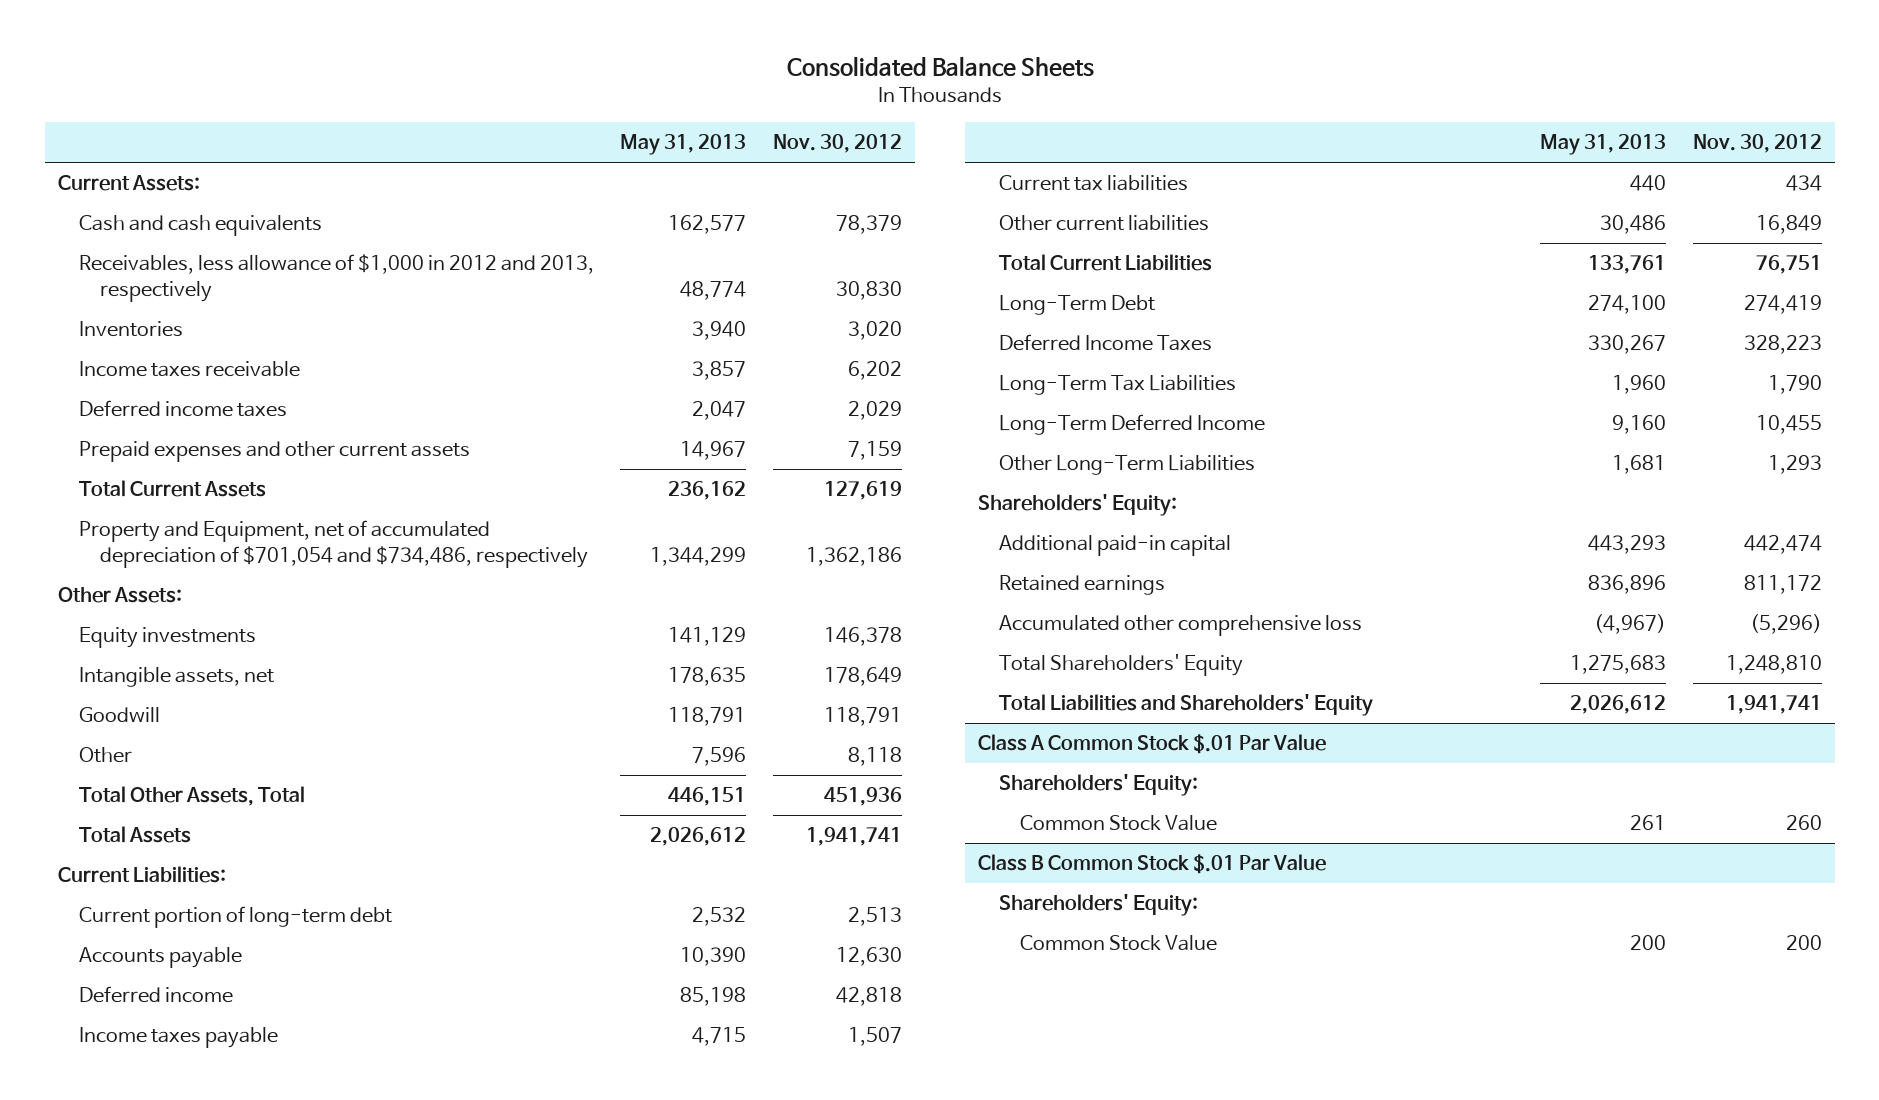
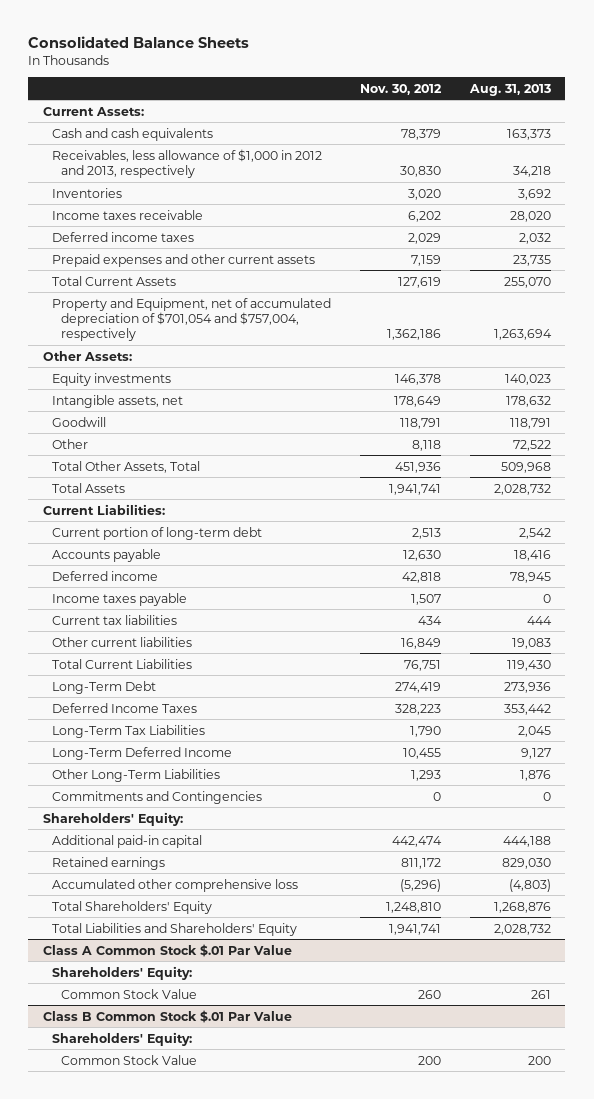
[620,134,747,156] May 31, 2013 -> none
none -> [468,83,551,96] Aug. 31, 2013
[78,520,588,568] Property and Equipment, net of accumulated depreciation of $701,054 and $734,486, respectively -> [51,297,331,341] Property and Equipment, net of accumulated depreciation of $701,054 and $757,004, respectively
none -> [51,790,262,804] Commitments and Contingencies

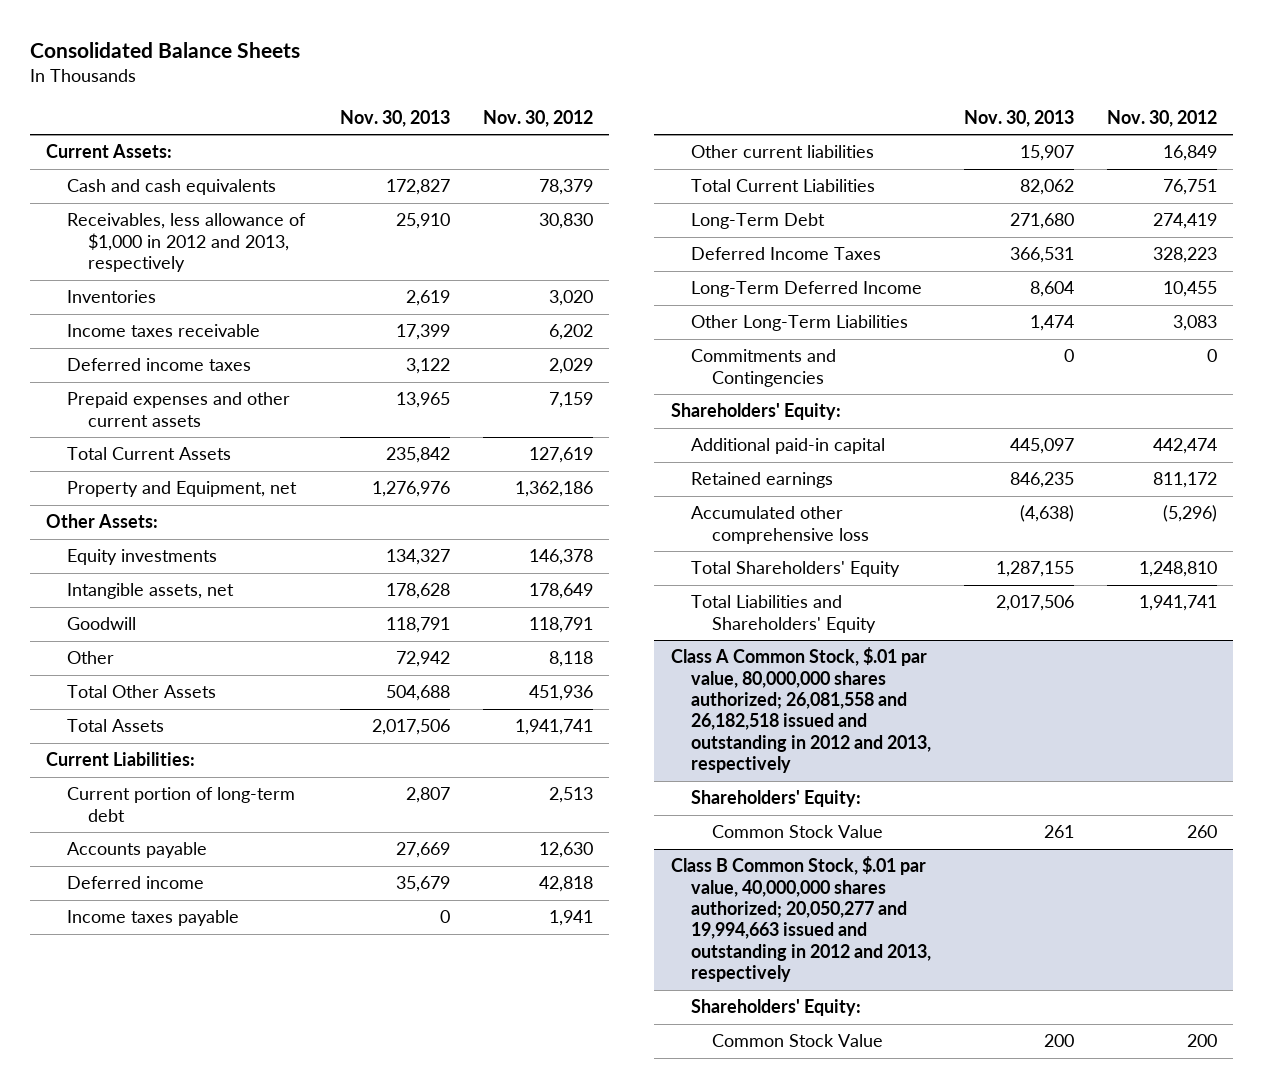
[468,83,551,96] Aug. 31, 2013 -> none
none -> [339,109,450,127] Nov. 30, 2013
[51,297,331,341] Property and Equipment, net of accumulated depreciation of $701,054 and $757,004, respectively -> [67,481,298,498] Property and Equipment, net
[51,460,200,473] Total Other Assets, Total -> [67,685,217,699] Total Other Assets
[51,614,177,625] Current tax liabilities -> none
[410,593,441,605] 1,507 -> [548,910,593,927] 1,941
[51,724,205,738] Long-Term Tax Liabilities -> none
[410,769,441,781] 1,293 -> [1172,315,1217,332] 3,083
[42,943,292,957] Class A Common Stock $.01 Par Value -> none
none -> [670,647,932,774] Class A Common Stock, $.01 par value, 80,000,000 shares authorized; 26,081,558 and 26,182,518 issued and outstanding in 2012 and 2013, respectively
[42,1009,292,1023] Class B Common Stock $.01 Par Value -> none
none -> [670,856,932,983] Class B Common Stock, $.01 par value, 40,000,000 shares authorized; 20,050,277 and 19,994,663 issued and outstanding in 2012 and 2013, respectively

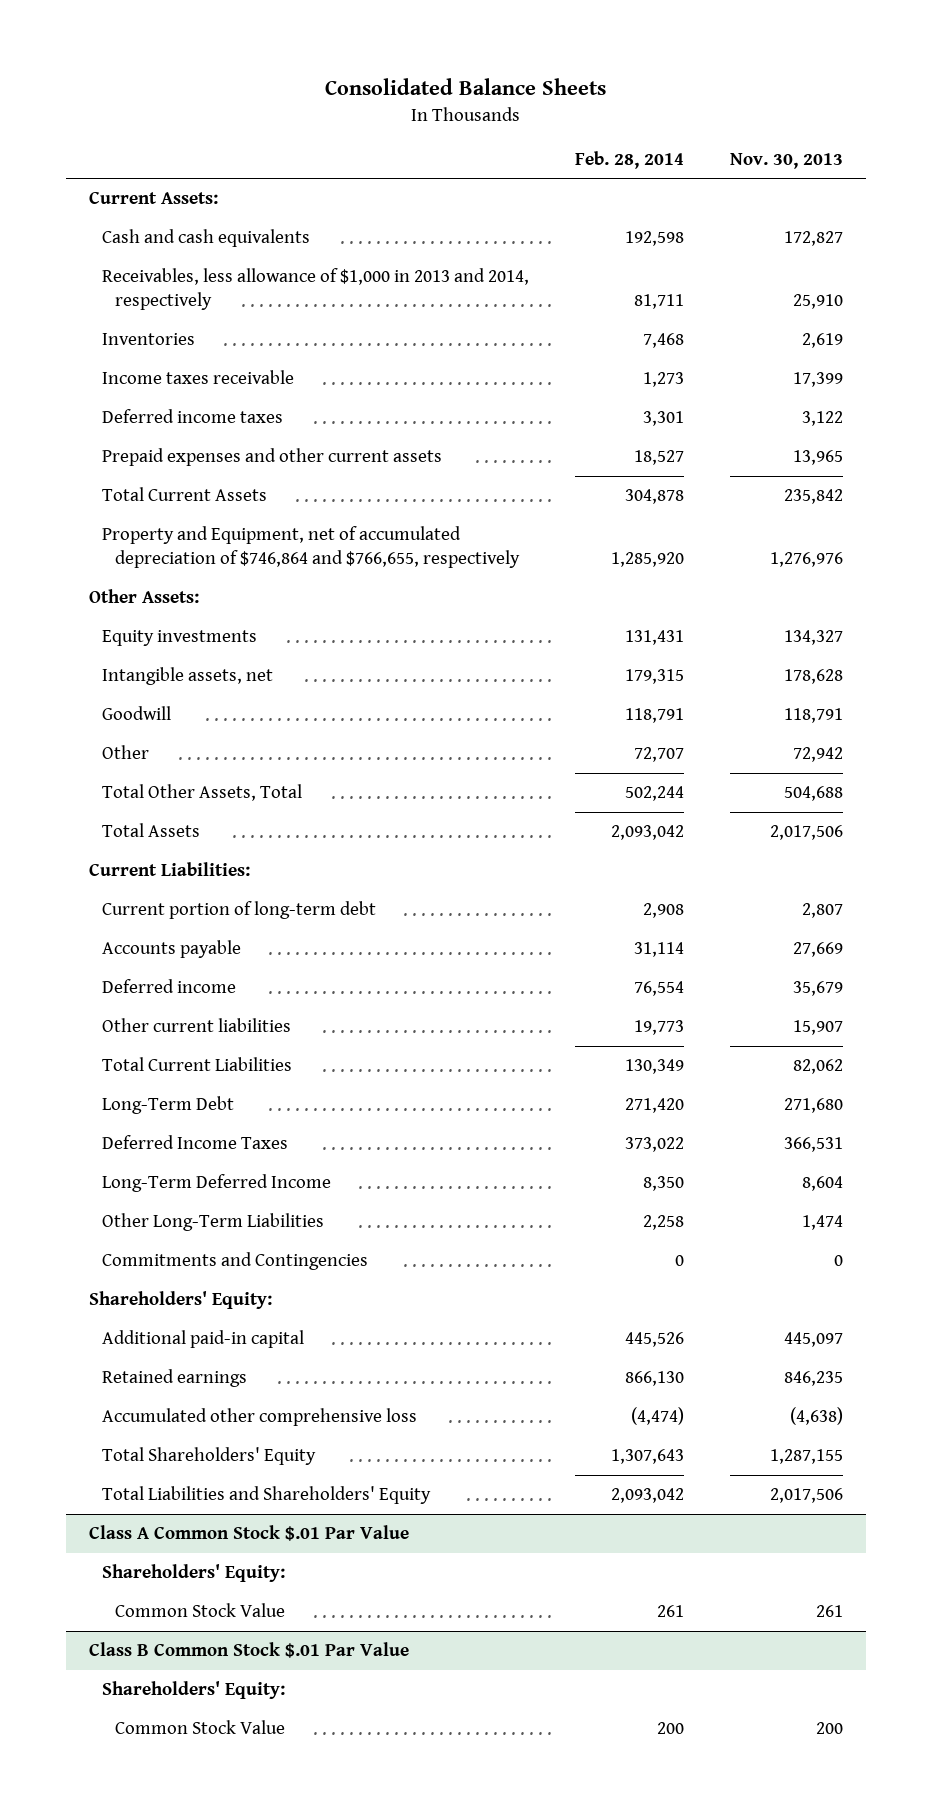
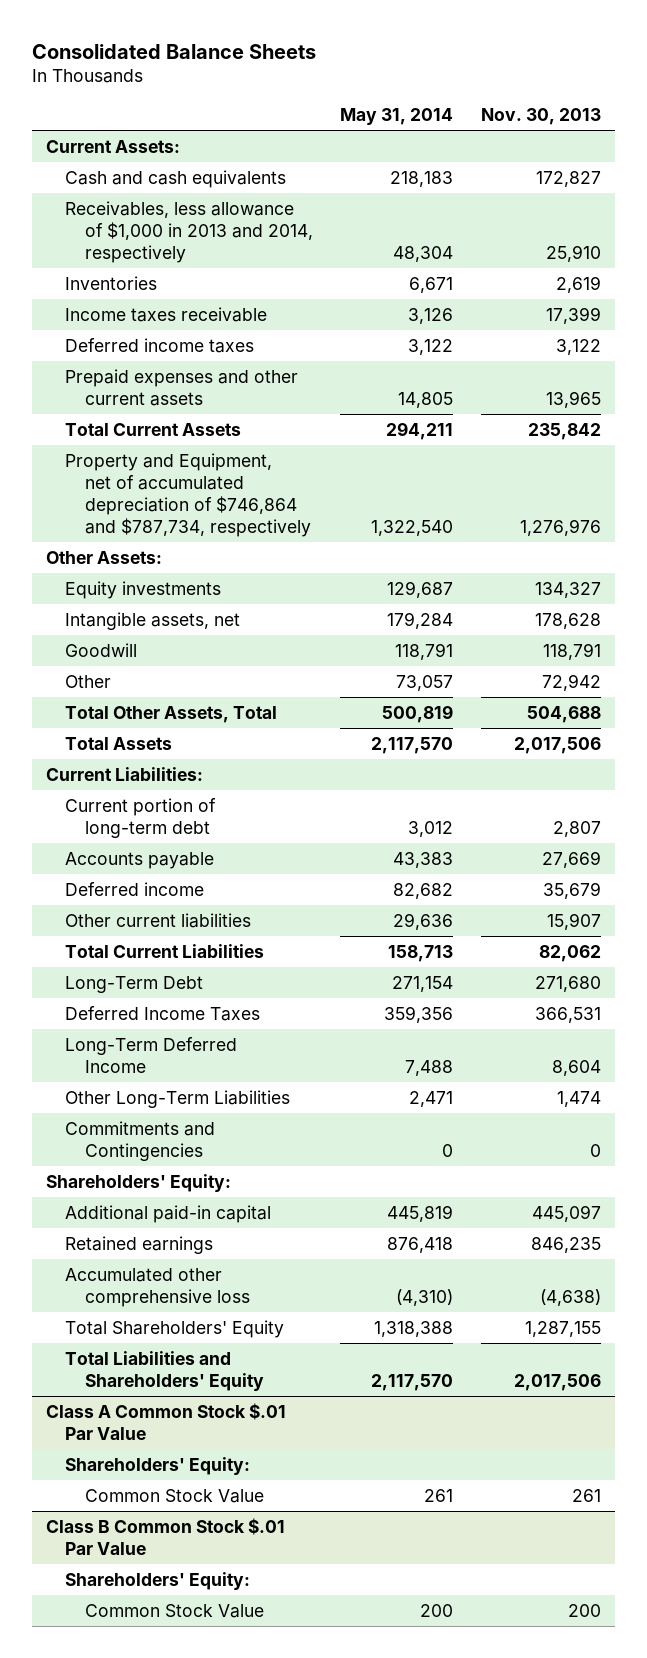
[575,150,685,169] Feb. 28, 2014 -> none
none -> [340,108,454,126] May 31, 2014
[102,526,521,569] Property and Equipment, net of accumulated depreciation of $746,864 and $766,655, respectively -> [65,452,311,538] Property and Equipment, net of accumulated depreciation of $746,864 and $787,734, respectively

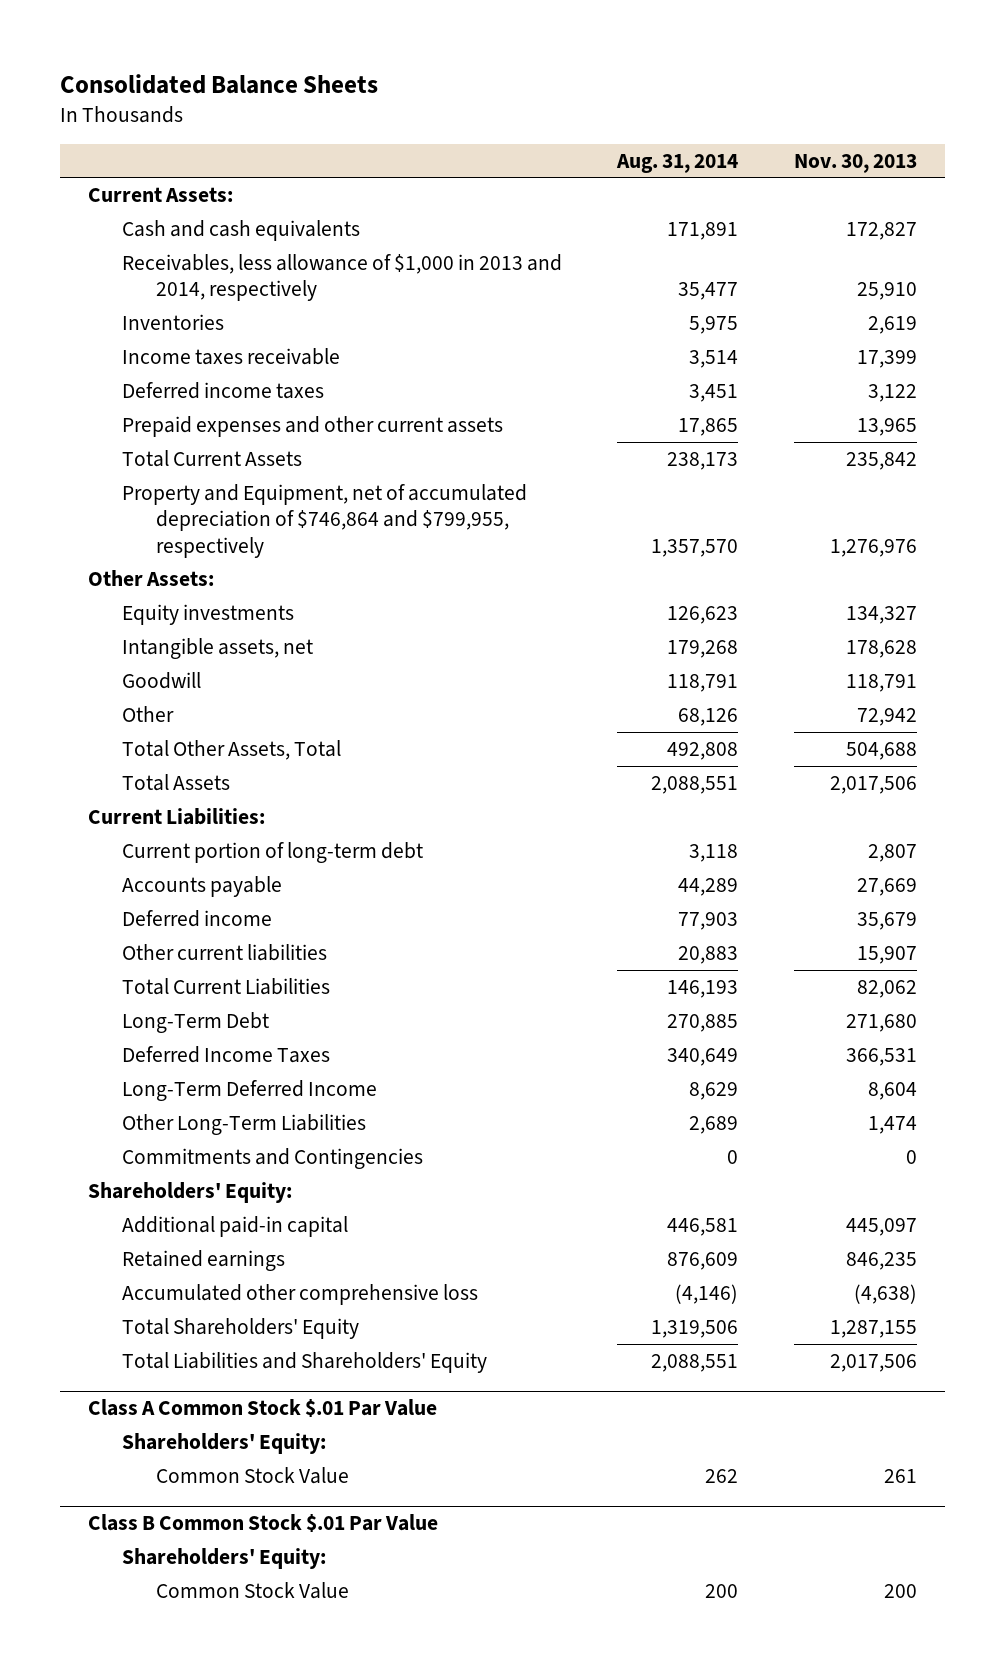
[340,108,454,126] May 31, 2014 -> none
none -> [616,153,739,173] Aug. 31, 2014
[65,452,311,538] Property and Equipment, net of accumulated depreciation of $746,864 and $787,734, respectively -> [121,483,527,558] Property and Equipment, net of accumulated depreciation of $746,864 and $799,955, respectively

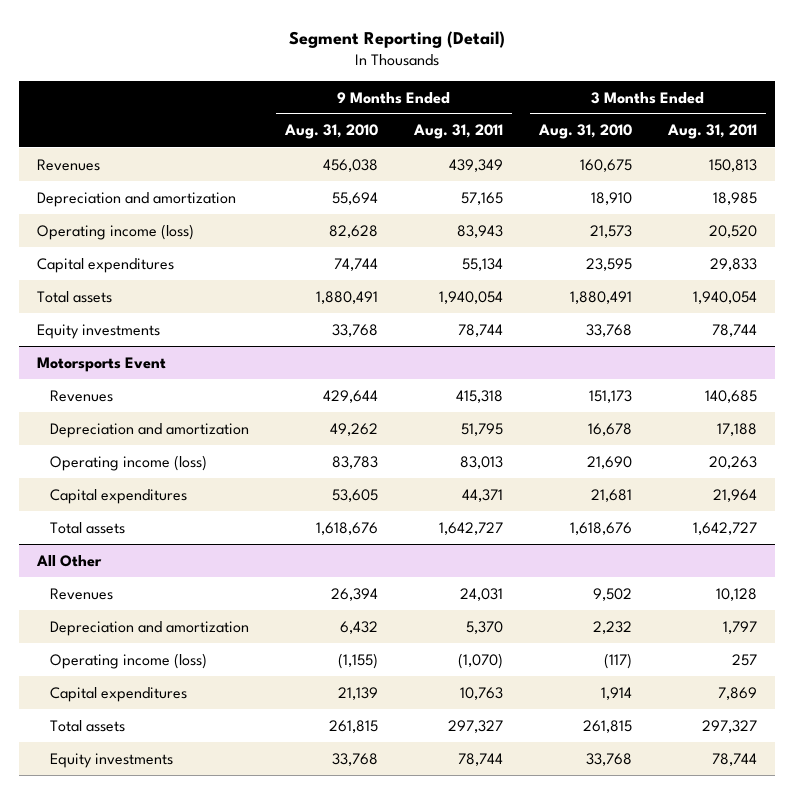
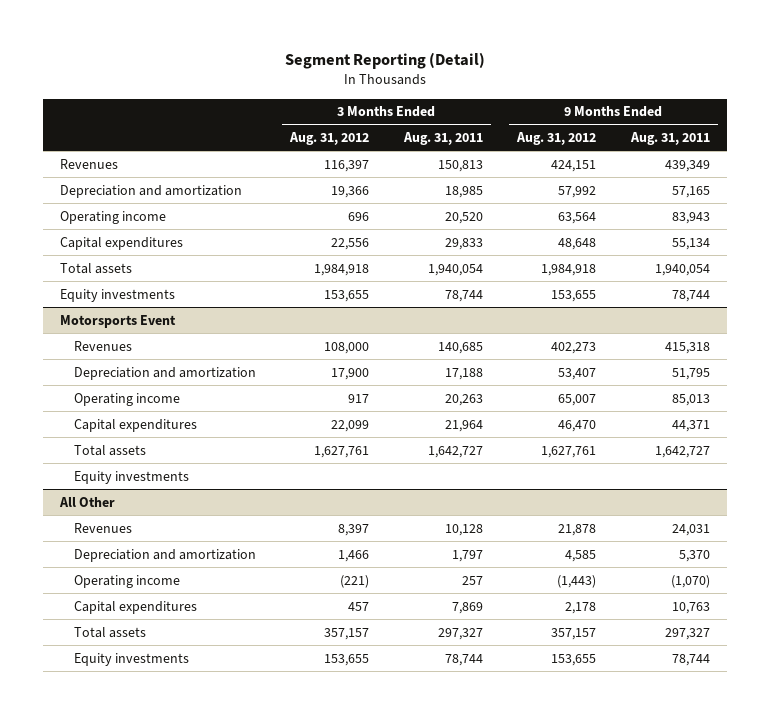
[283,124,378,140] Aug. 31, 2010 -> none
[537,124,632,140] Aug. 31, 2010 -> none
none -> [289,132,370,146] Aug. 31, 2012
none -> [516,132,597,146] Aug. 31, 2012
[37,223,195,240] Operating income (loss) -> [60,210,167,224] Operating income
[49,454,207,471] Operating income (loss) -> [73,392,180,406] Operating income
[459,455,503,469] 83,013 -> [671,393,710,406] 85,013
none -> [73,470,189,484] Equity investments
[49,652,207,669] Operating income (loss) -> [73,574,180,588] Operating income

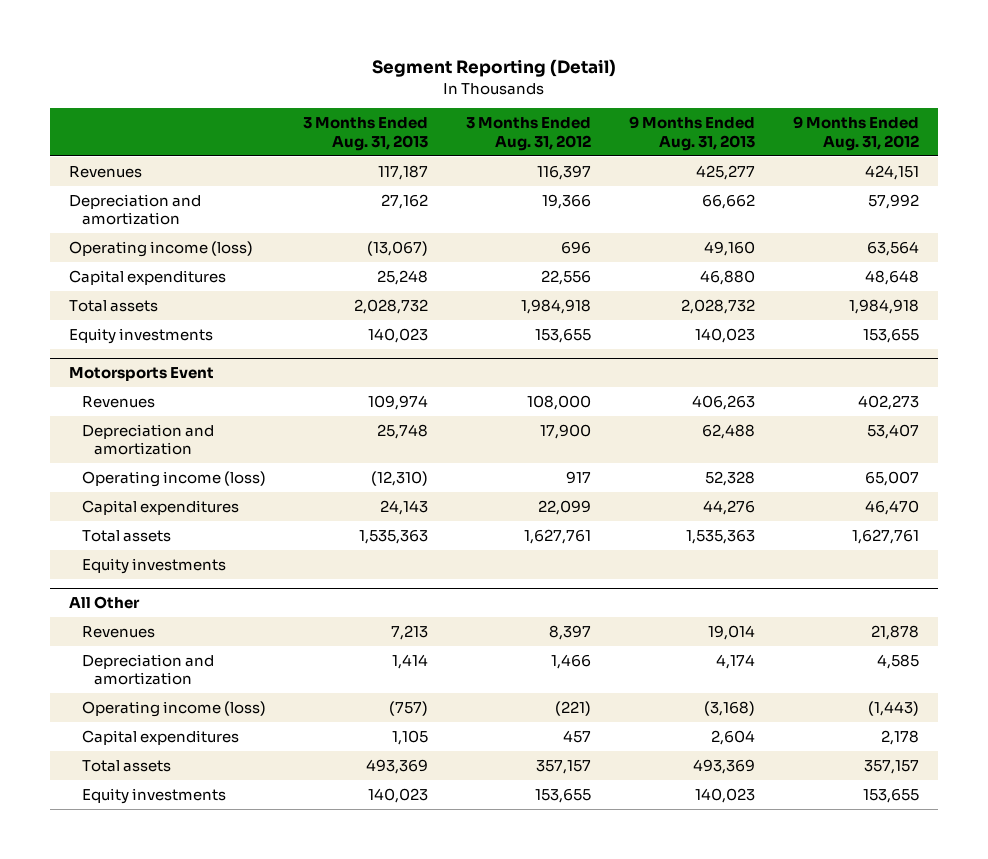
[402,132,483,146] Aug. 31, 2011 -> none
[629,132,710,146] Aug. 31, 2011 -> none
none -> [303,117,429,151] 3 Months Ended Aug. 31, 2013
none -> [629,116,756,151] 9 Months Ended Aug. 31, 2013
[60,210,167,224] Operating income -> [69,240,254,257] Operating income (loss)
[73,392,180,406] Operating income -> [81,470,266,487] Operating income (loss)
[73,574,180,588] Operating income -> [81,700,266,717] Operating income (loss)

